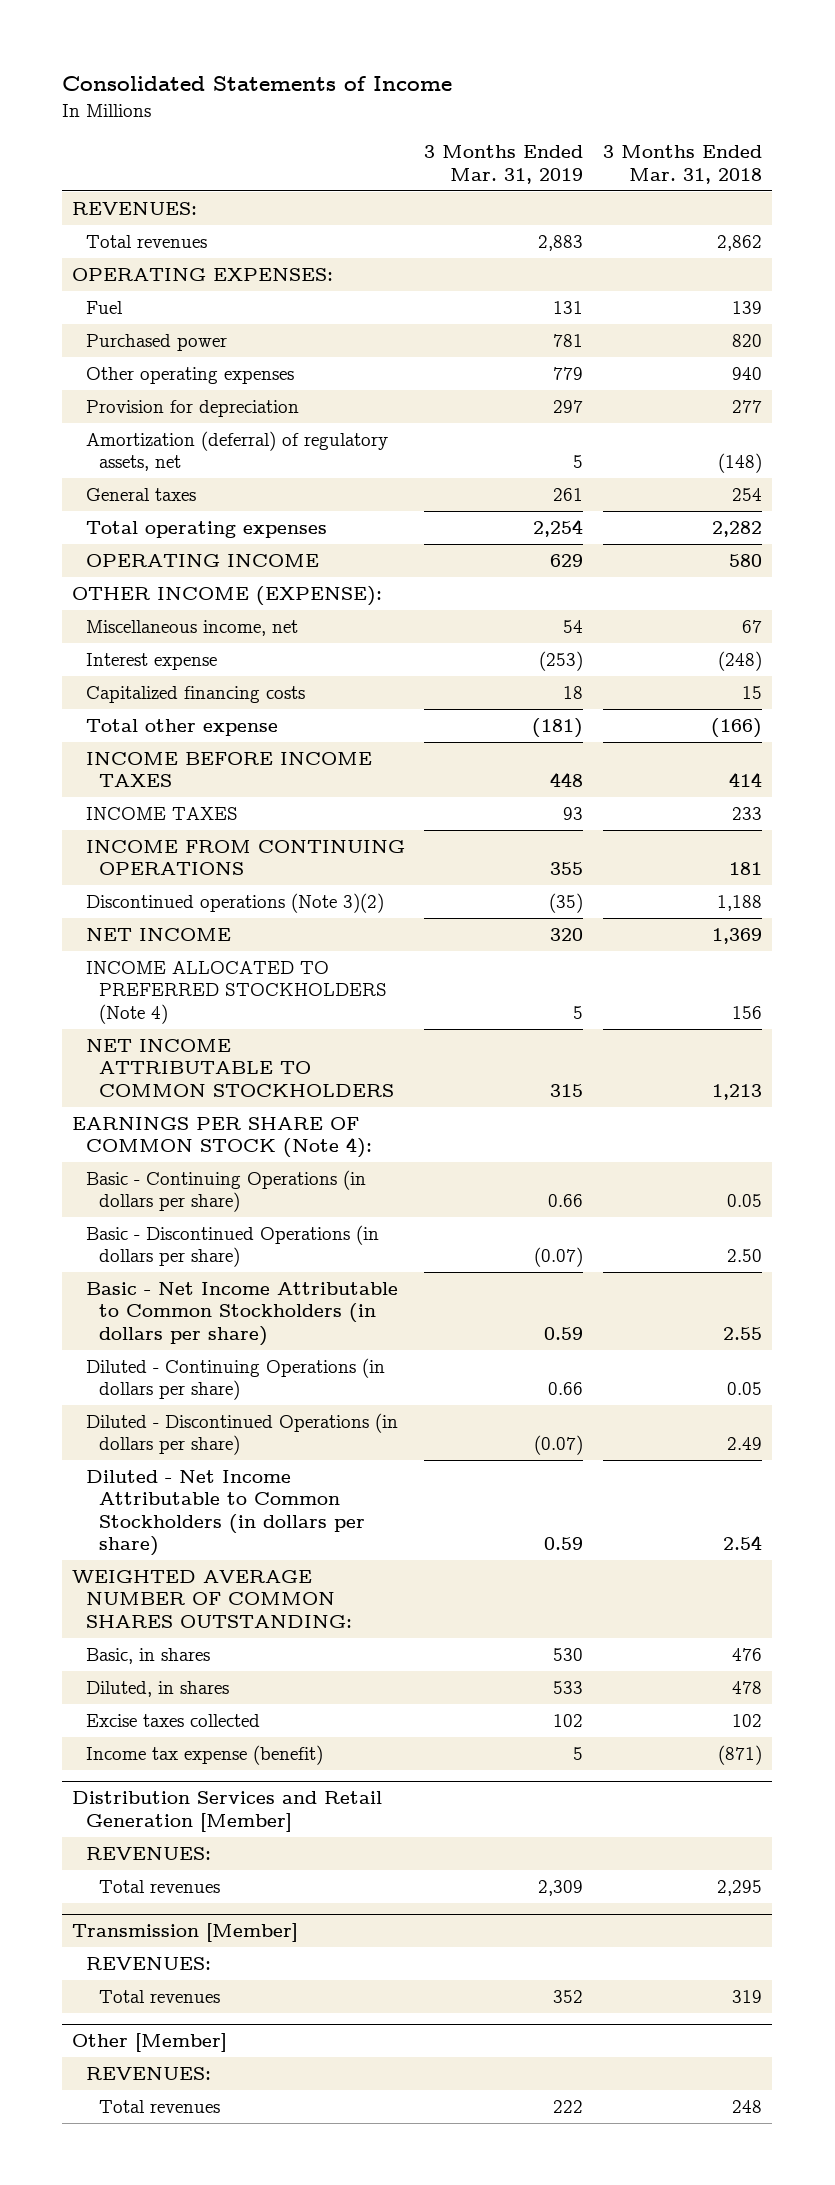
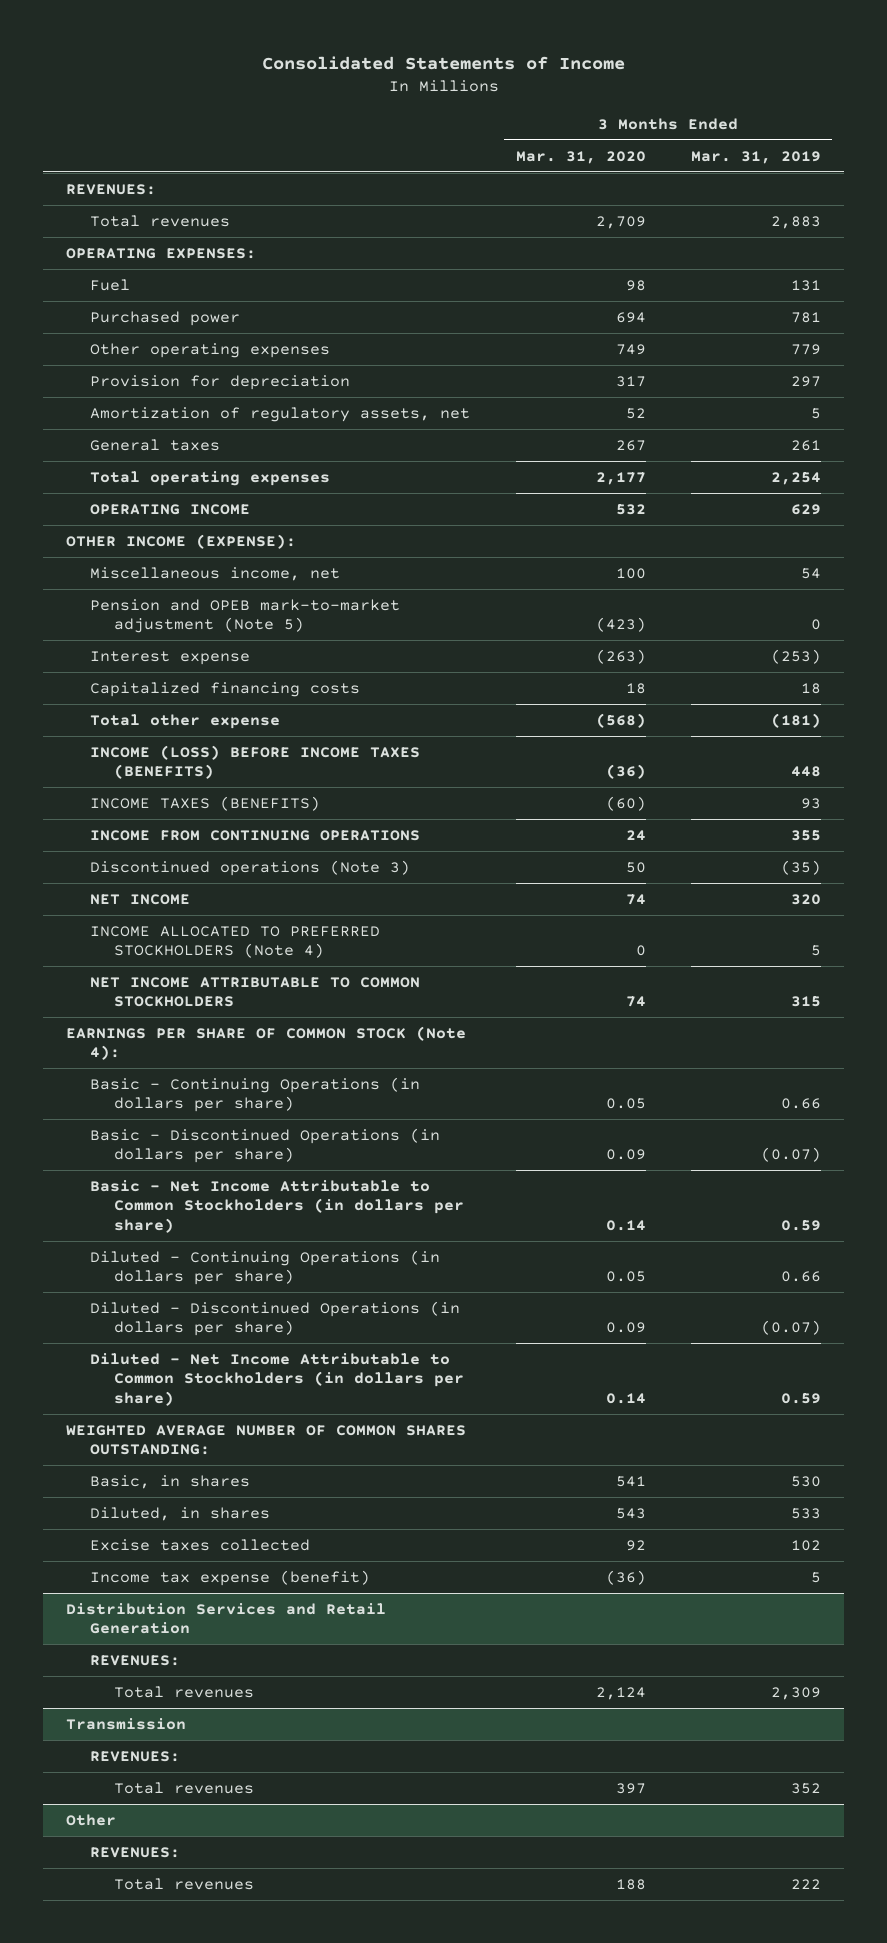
[603,145,763,184] 3 Months Ended Mar. 31, 2018 -> none
none -> [515,150,646,164] Mar. 31, 2020
[85,430,388,472] Amortization (deferral) of regulatory assets, net -> [90,406,471,422] Amortization of regulatory assets, net
none -> [90,598,401,634] Pension and OPEB mark-to-market adjustment (Note 5)
[85,751,372,788] INCOME BEFORE INCOME TAXES -> [90,744,421,780] INCOME (LOSS) BEFORE INCOME TAXES (BENEFITS)
[85,806,238,820] INCOME TAXES -> [90,795,321,811] INCOME TAXES (BENEFITS)
[85,892,384,913] Discontinued operations (Note 3)(2) -> [90,859,411,876] Discontinued operations (Note 3)
[72,1791,383,1832] Distribution Services and Retail Generation [Member] -> [66,1602,387,1635] Distribution Services and Retail Generation
[72,1923,299,1943] Transmission [Member] -> [66,1717,187,1730] Transmission
[72,2033,228,2053] Other [Member] -> [66,1813,117,1826] Other

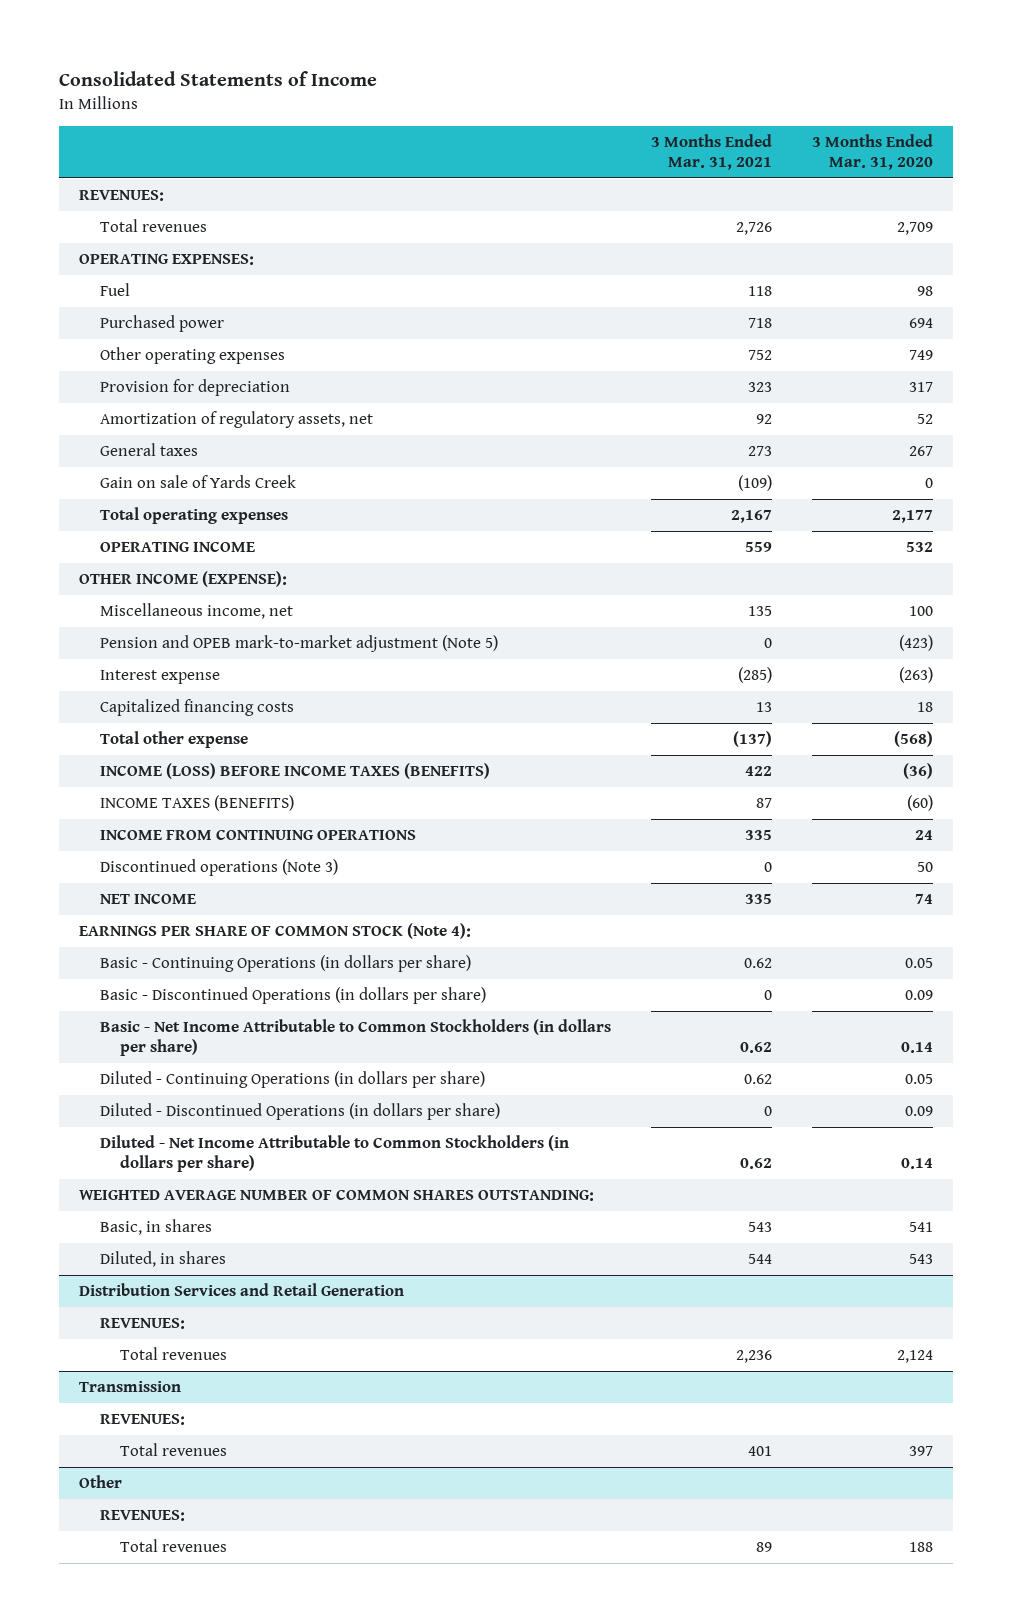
[691,150,822,164] Mar. 31, 2019 -> none
none -> [650,134,772,170] 3 Months Ended Mar. 31, 2021
none -> [99,475,296,489] Gain on sale of Yards Creek
[90,925,381,959] INCOME ALLOCATED TO PREFERRED STOCKHOLDERS (Note 4) -> none
[90,976,421,1008] NET INCOME ATTRIBUTABLE TO COMMON STOCKHOLDERS -> none
[90,1538,311,1551] Excise taxes collected -> none
[90,1569,371,1586] Income tax expense (benefit) -> none

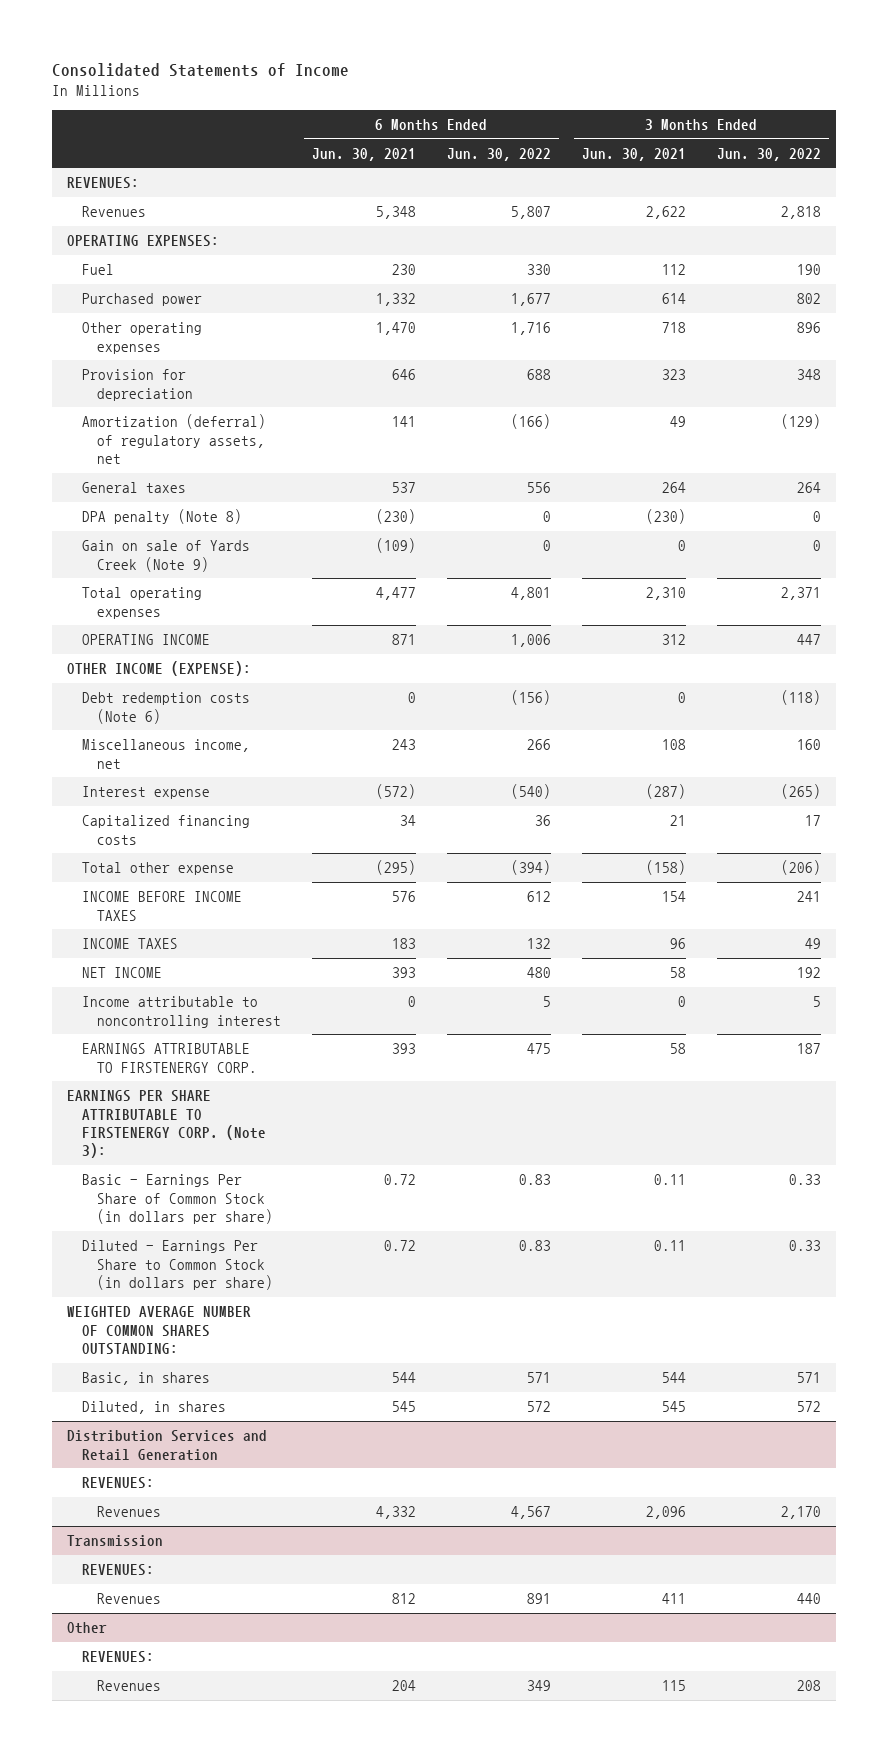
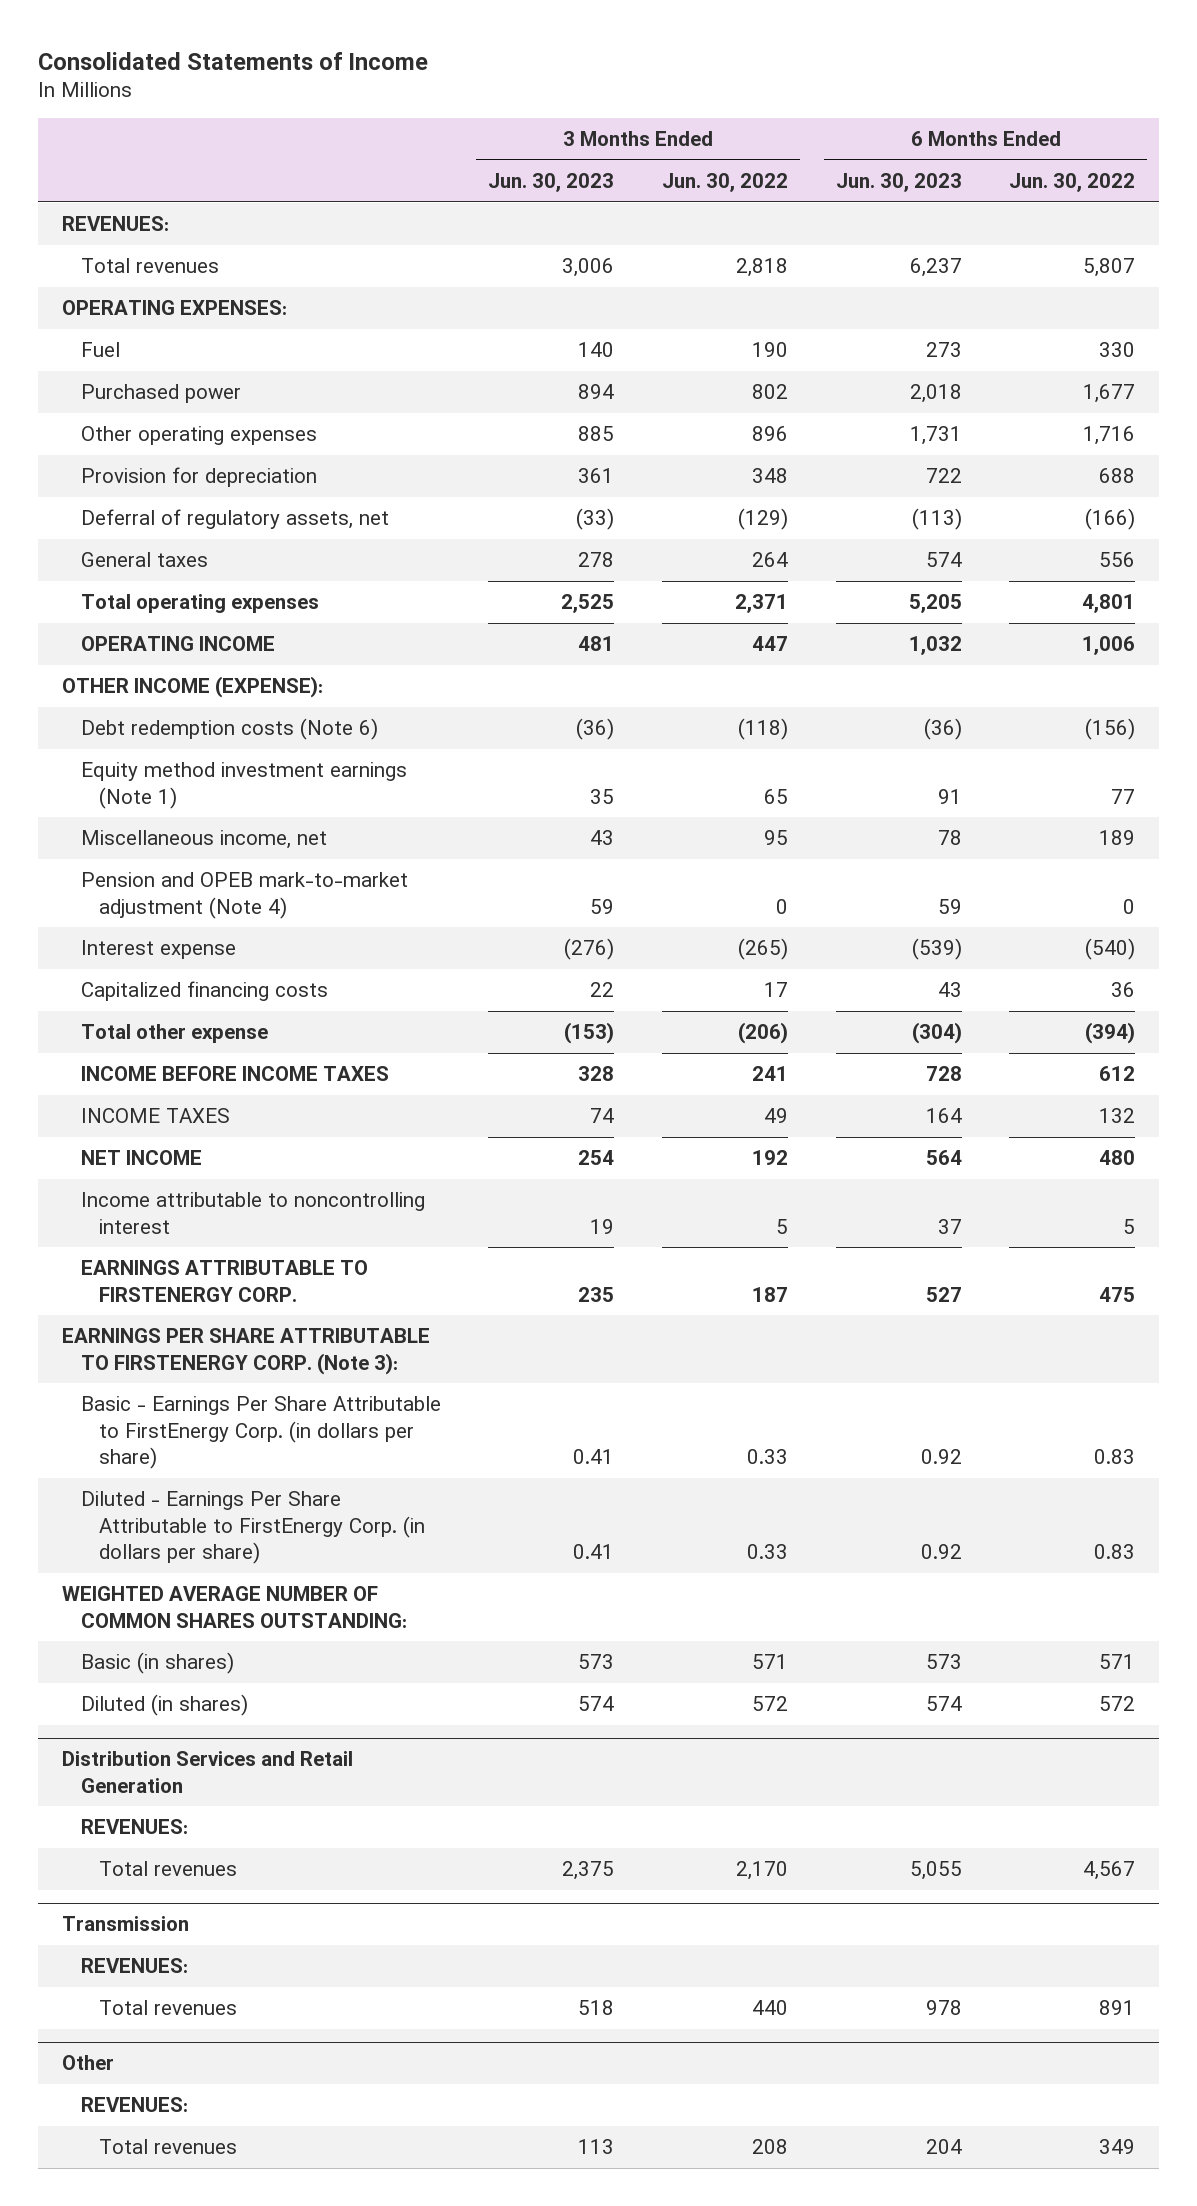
[311,147,416,161] Jun. 30, 2021 -> none
[581,147,686,161] Jun. 30, 2021 -> none
none -> [488,172,615,192] Jun. 30, 2023
none -> [835,172,962,192] Jun. 30, 2023
[82,206,147,218] Revenues -> [80,258,219,274] Total revenues
[82,414,267,464] Amortization (deferral) of regulatory assets, net -> [80,509,389,530] Deferral of regulatory assets, net
[82,509,243,525] DPA penalty (Note 8) -> none
[82,540,251,572] Gain on sale of Yards Creek (Note 9) -> none
none -> [80,762,407,809] Equity method investment earnings (Note 1)
[526,739,551,751] 266 -> [1099,830,1136,846] 189
[796,739,821,751] 160 -> [763,830,788,846] 95
none -> [80,872,408,919] Pension and OPEB mark-to-market adjustment (Note 4)
[82,1174,273,1224] Basic - Earnings Per Share of Common Stock (in dollars per share) -> [80,1396,441,1469] Basic - Earnings Per Share Attributable to FirstEnergy Corp. (in dollars per share)
[82,1240,273,1290] Diluted - Earnings Per Share to Common Stock (in dollars per share) -> [80,1491,426,1564] Diluted - Earnings Per Share Attributable to FirstEnergy Corp. (in dollars per share)
[82,1372,211,1386] Basic, in shares -> [80,1652,234,1675] Basic (in shares)
[82,1401,227,1415] Diluted, in shares -> [80,1694,248,1717] Diluted (in shares)
[96,1506,161,1518] Revenues -> [99,1861,238,1877] Total revenues
[96,1593,161,1605] Revenues -> [99,2000,238,2016] Total revenues
[96,1680,161,1692] Revenues -> [99,2139,238,2155] Total revenues

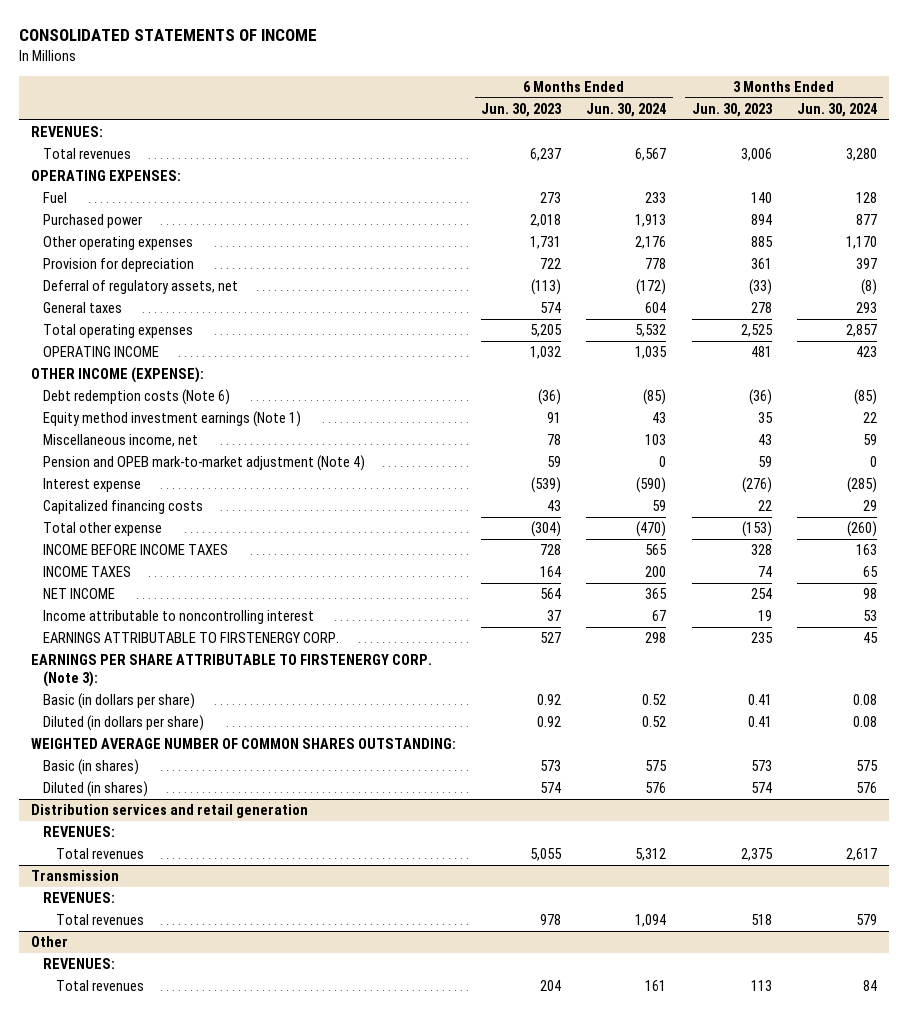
[38,51,429,70] Consolidated Statements of Income -> [18,29,317,42] CONSOLIDATED STATEMENTS OF INCOME
[661,172,788,192] Jun. 30, 2022 -> none
[1009,172,1136,192] Jun. 30, 2022 -> none
none -> [586,102,667,117] Jun. 30, 2024
none -> [796,102,877,117] Jun. 30, 2024
[80,1396,441,1469] Basic - Earnings Per Share Attributable to FirstEnergy Corp. (in dollars per share) -> [43,693,196,710] Basic (in dollars per share)
[80,1491,426,1564] Diluted - Earnings Per Share Attributable to FirstEnergy Corp. (in dollars per share) -> [43,715,205,732] Diluted (in dollars per share)
[62,1751,354,1793] Distribution Services and Retail Generation -> [31,804,309,819] Distribution services and retail generation

